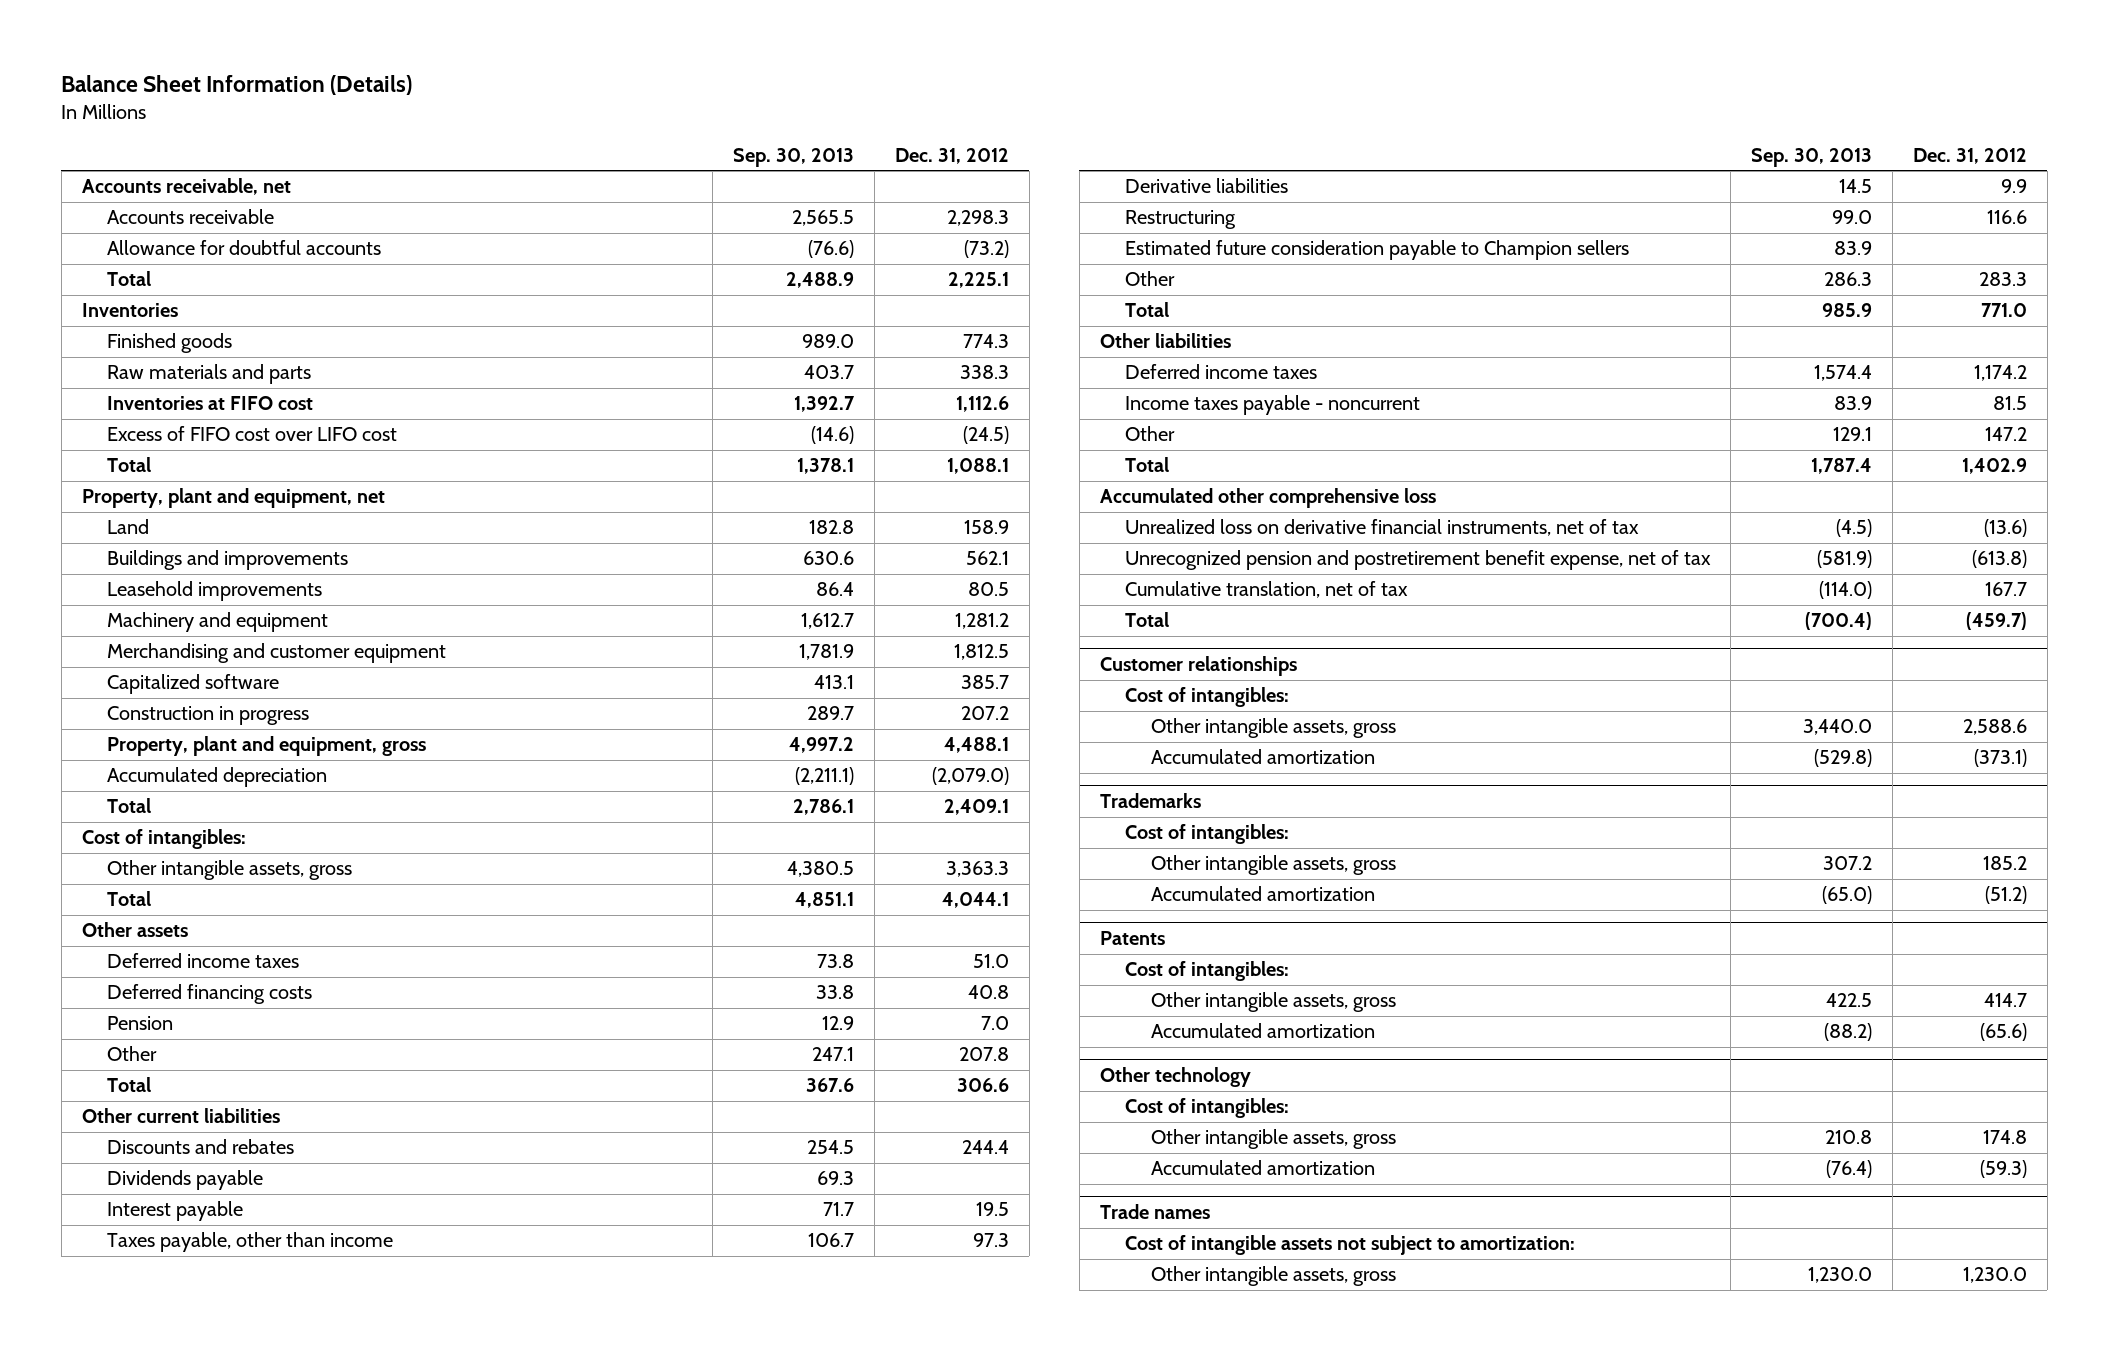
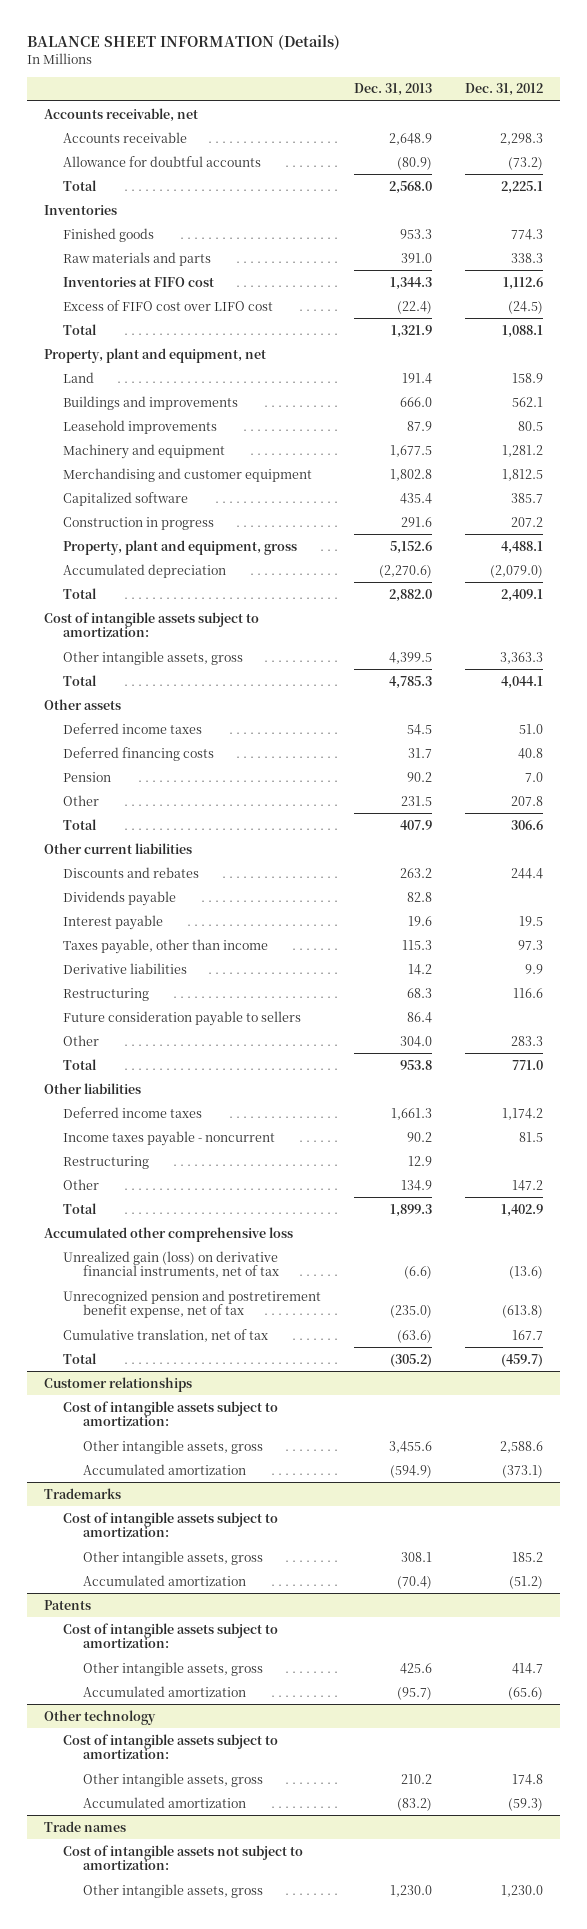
[61,75,413,96] Balance Sheet Information (Details) -> [27,35,341,51] BALANCE SHEET INFORMATION (Details)
[733,147,855,167] Sep. 30, 2013 -> none
none -> [354,83,433,97] Dec. 31, 2013
[81,829,246,850] Cost of intangibles: -> [43,611,259,638] Cost of intangible assets subject to amortization:
[1125,240,1630,261] Estimated future consideration payable to Champion sellers -> [63,1010,302,1026] Future consideration payable to sellers
none -> [63,1155,150,1169] Restructuring
[1125,519,1640,537] Unrealized loss on derivative financial instruments, net of tax -> [63,1250,279,1279] Unrealized gain (loss) on derivative financial instruments, net of tax
[1125,687,1290,708] Cost of intangibles: -> [63,1400,279,1427] Cost of intangible assets subject to amortization:
[1125,824,1290,845] Cost of intangibles: -> [63,1511,279,1538] Cost of intangible assets subject to amortization:
[1125,961,1290,982] Cost of intangibles: -> [63,1622,279,1649] Cost of intangible assets subject to amortization:
[1125,1098,1290,1119] Cost of intangibles: -> [63,1733,279,1760] Cost of intangible assets subject to amortization:

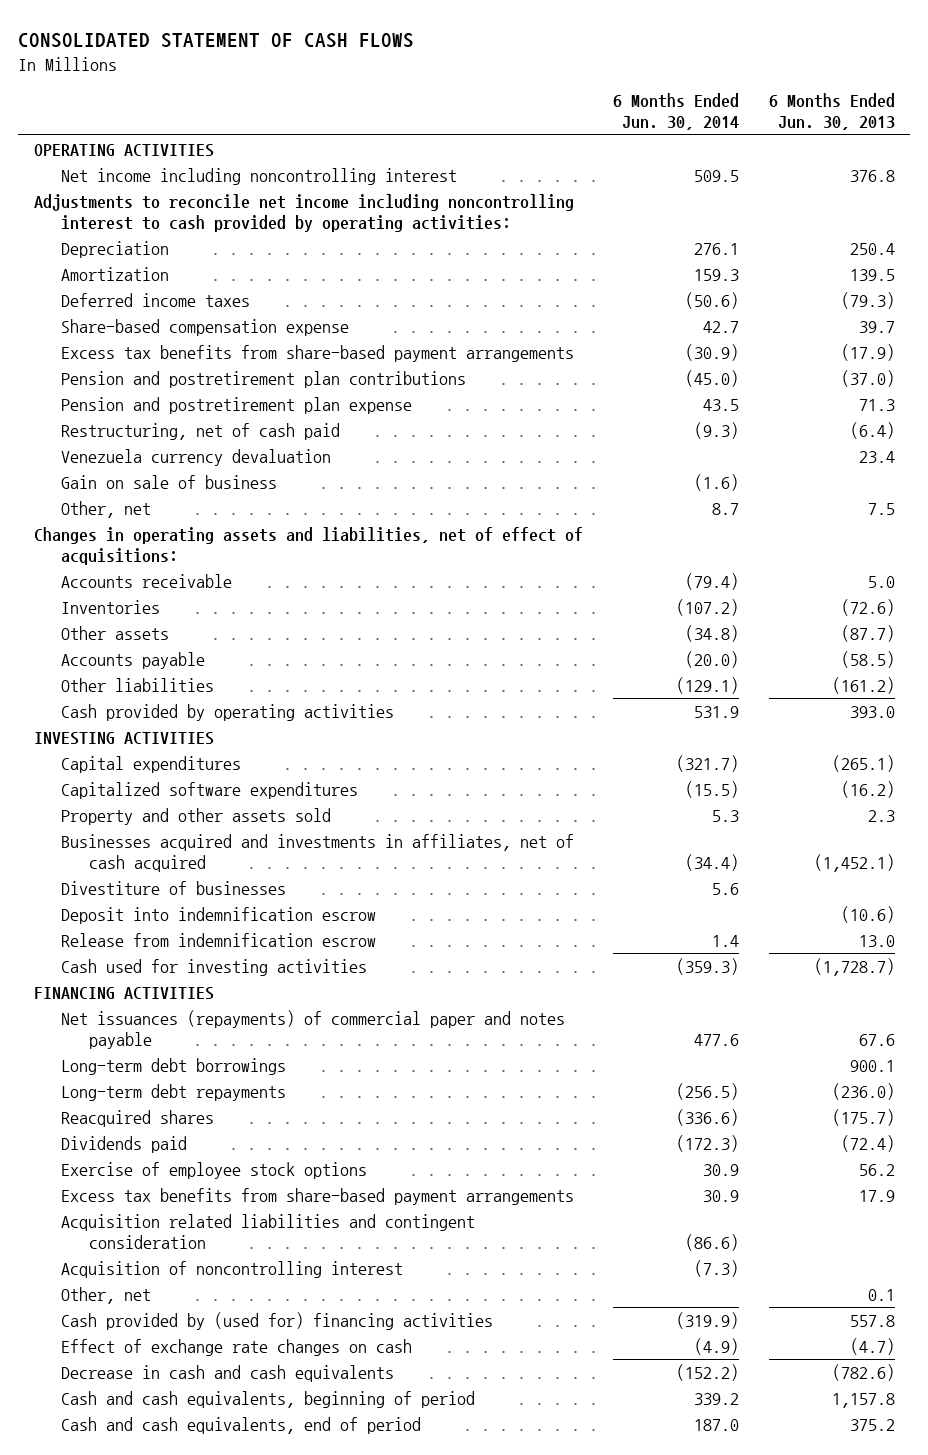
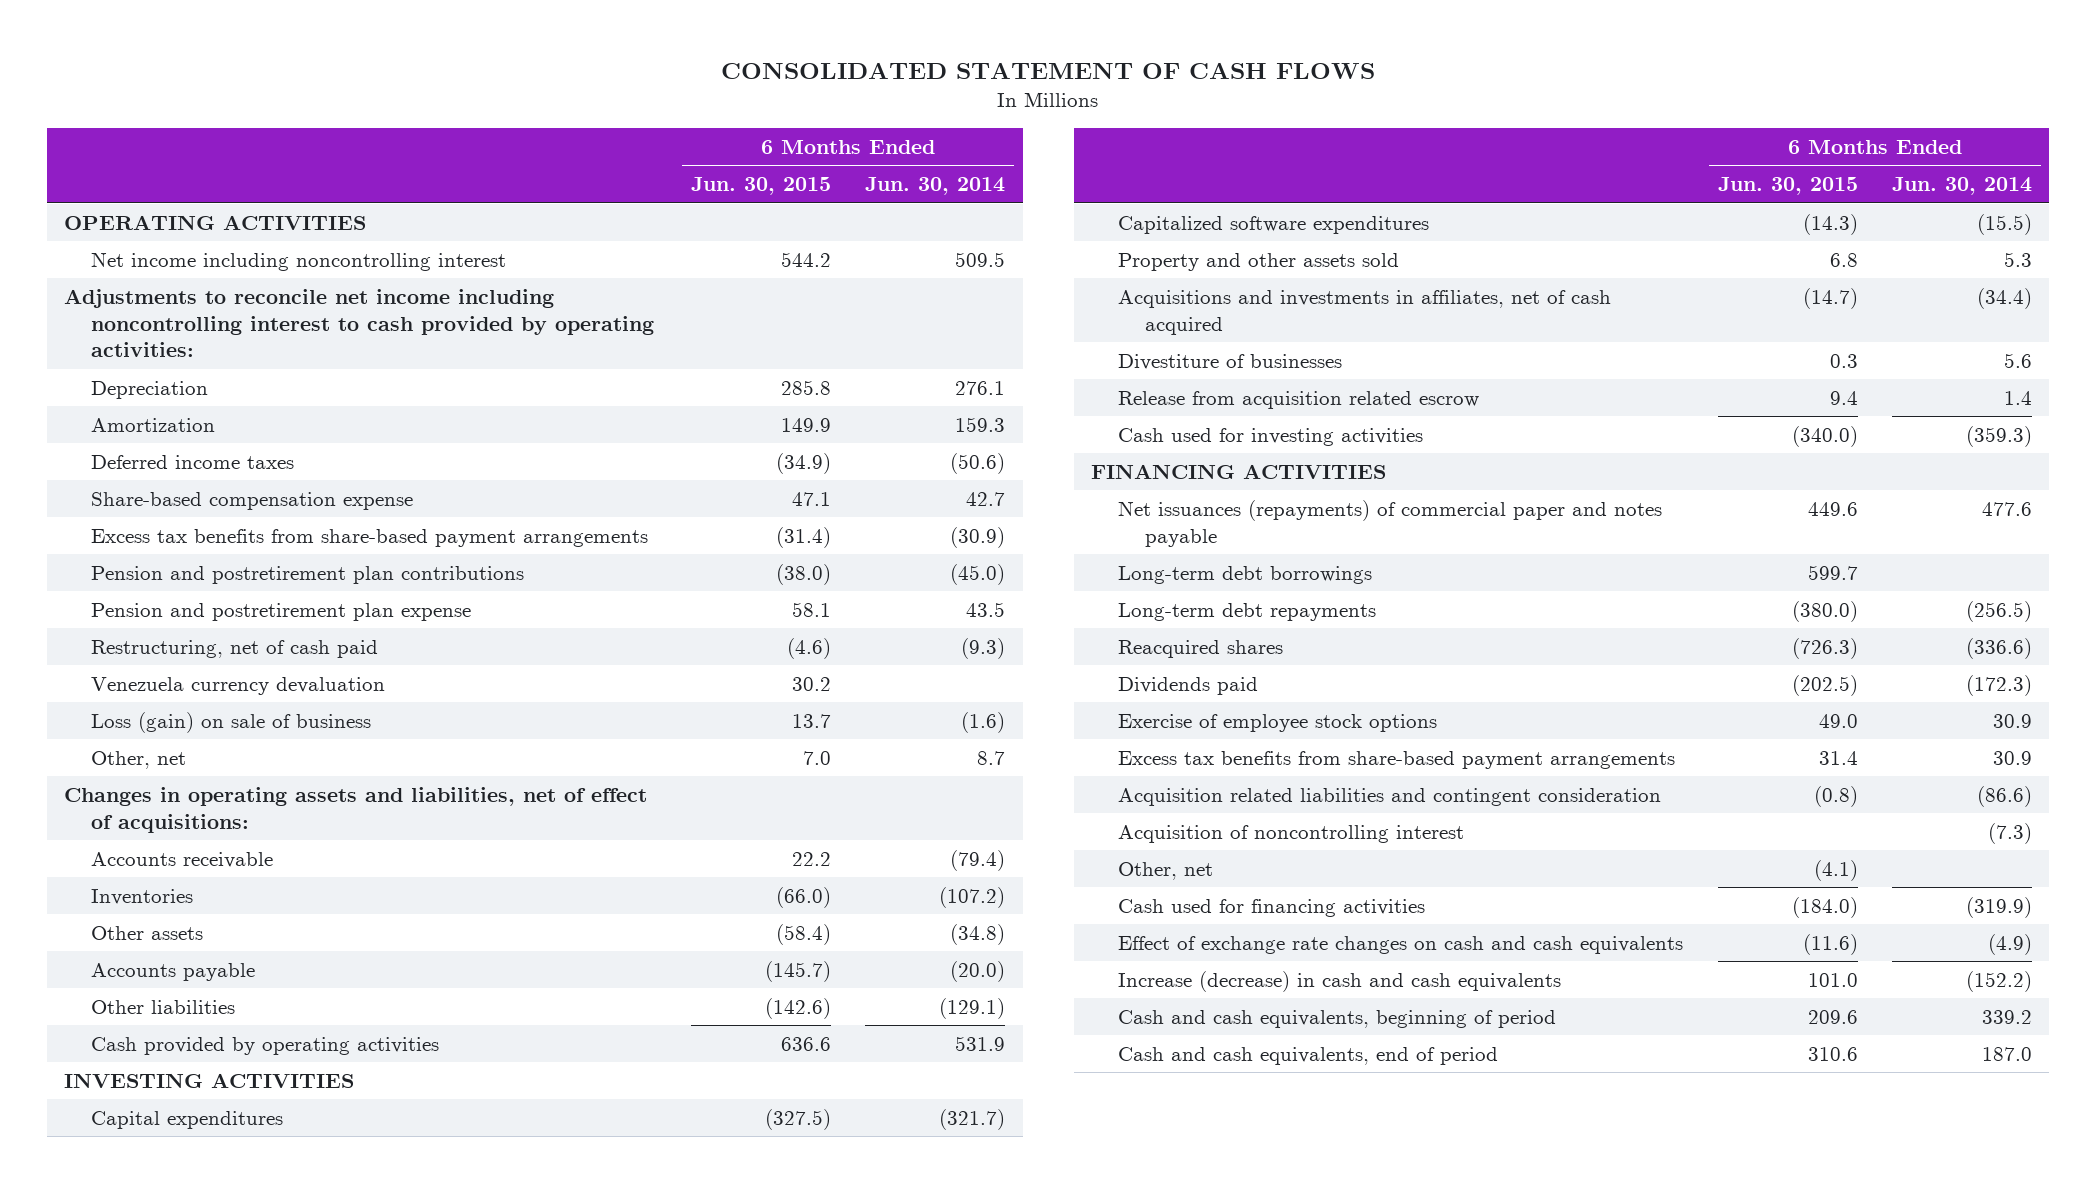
[768,92,895,131] 6 Months Ended Jun. 30, 2013 -> none
none -> [690,177,831,196] Jun. 30, 2015
[61,474,278,489] Gain on sale of business -> [91,711,372,733] Loss (gain) on sale of business
[61,833,575,873] Businesses acquired and investments in affiliates, net of cash acquired -> [1118,289,1612,335] Acquisitions and investments in affiliates, net of cash acquired
[61,906,377,924] Deposit into indemnification escrow -> none
[61,932,377,947] Release from indemnification escrow -> [1118,390,1480,409] Release from acquisition related escrow
[61,1311,494,1330] Cash provided by (used for) financing activities -> [1118,898,1426,917] Cash used for financing activities
[61,1338,413,1356] Effect of exchange rate changes on cash -> [1118,935,1684,954] Effect of exchange rate changes on cash and cash equivalents
[61,1364,395,1382] Decrease in cash and cash equivalents -> [1118,970,1562,992] Increase (decrease) in cash and cash equivalents

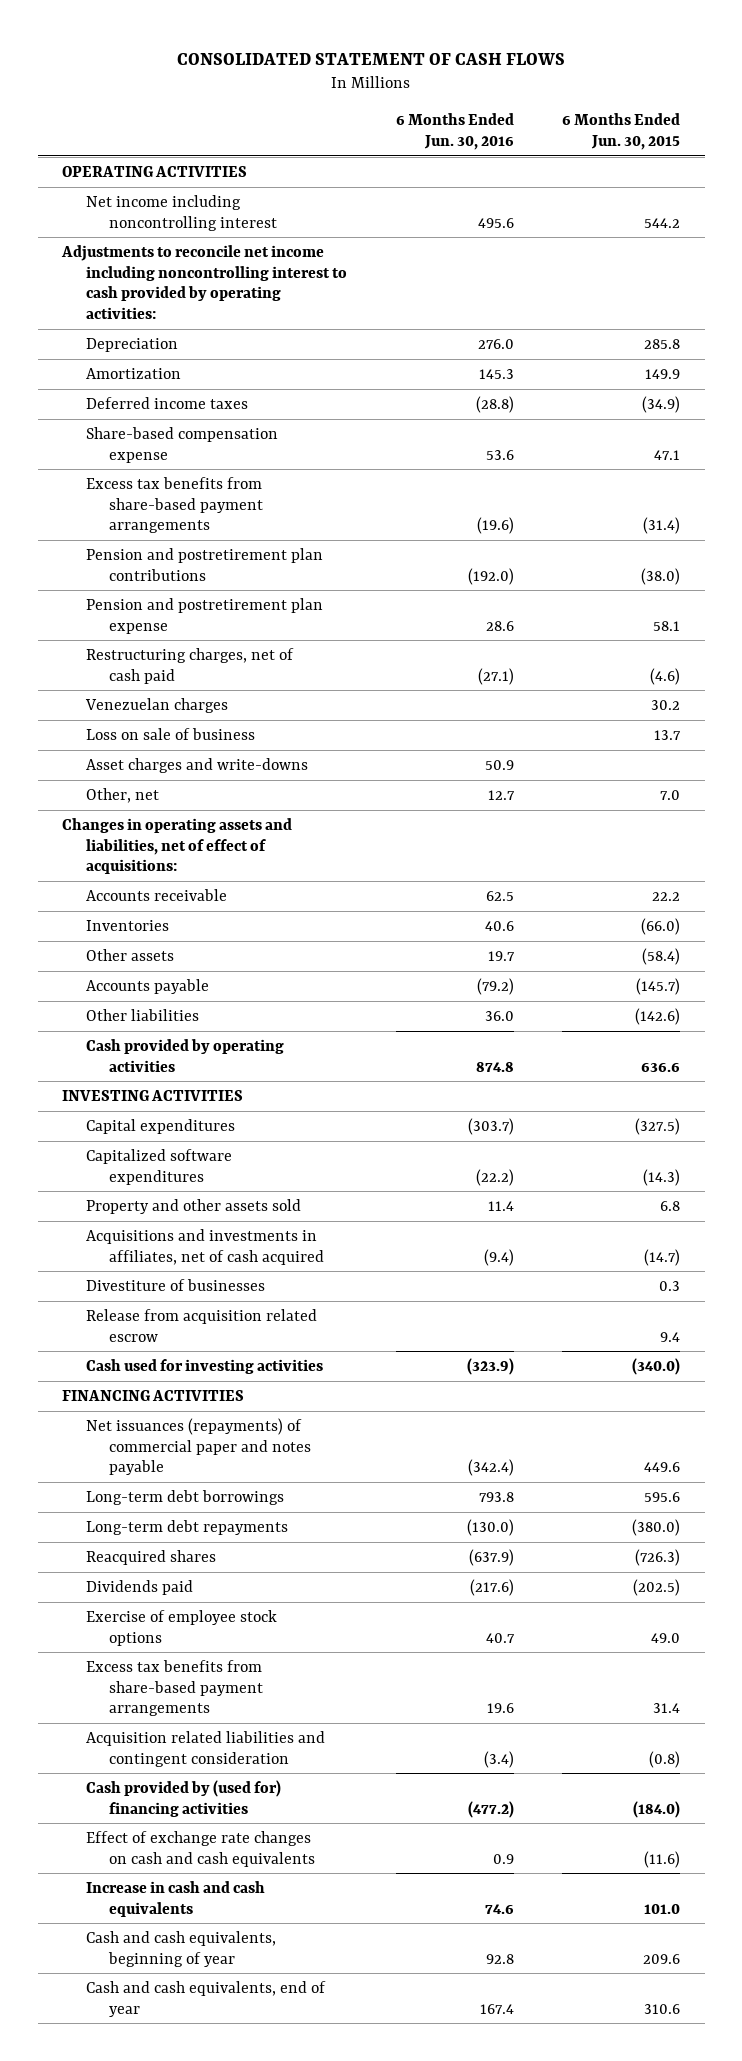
[865,177,1006,196] Jun. 30, 2014 -> none
none -> [395,112,514,150] 6 Months Ended Jun. 30, 2016
[91,676,386,695] Venezuela currency devaluation -> none
[91,639,379,658] Restructuring, net of cash paid -> [85,647,294,684] Restructuring charges, net of cash paid
none -> [84,697,228,713] Venezuelan charges
[91,711,372,733] Loss (gain) on sale of business -> [85,727,255,740] Loss on sale of business
none -> [85,757,308,773] Asset charges and write-downs
[1807,564,1858,580] 599.7 -> [644,1491,681,1502] 595.6
[1118,824,1465,843] Acquisition of noncontrolling interest -> none
[1118,861,1214,880] Other, net -> none
[1118,898,1426,917] Cash used for financing activities -> [85,1779,281,1817] Cash provided by (used for) financing activities
[1118,970,1562,992] Increase (decrease) in cash and cash equivalents -> [85,1880,265,1917] Increase in cash and cash equivalents
[1118,1009,1557,1028] Cash and cash equivalents, beginning of period -> [85,1930,276,1967] Cash and cash equivalents, beginning of year
[1118,1046,1499,1065] Cash and cash equivalents, end of period -> [85,1980,326,2017] Cash and cash equivalents, end of year

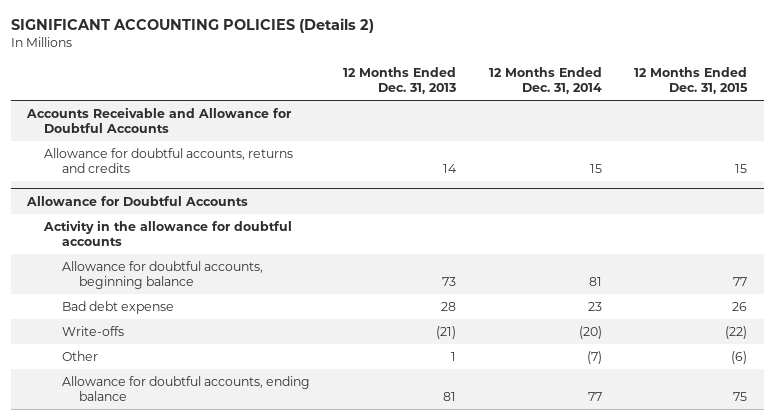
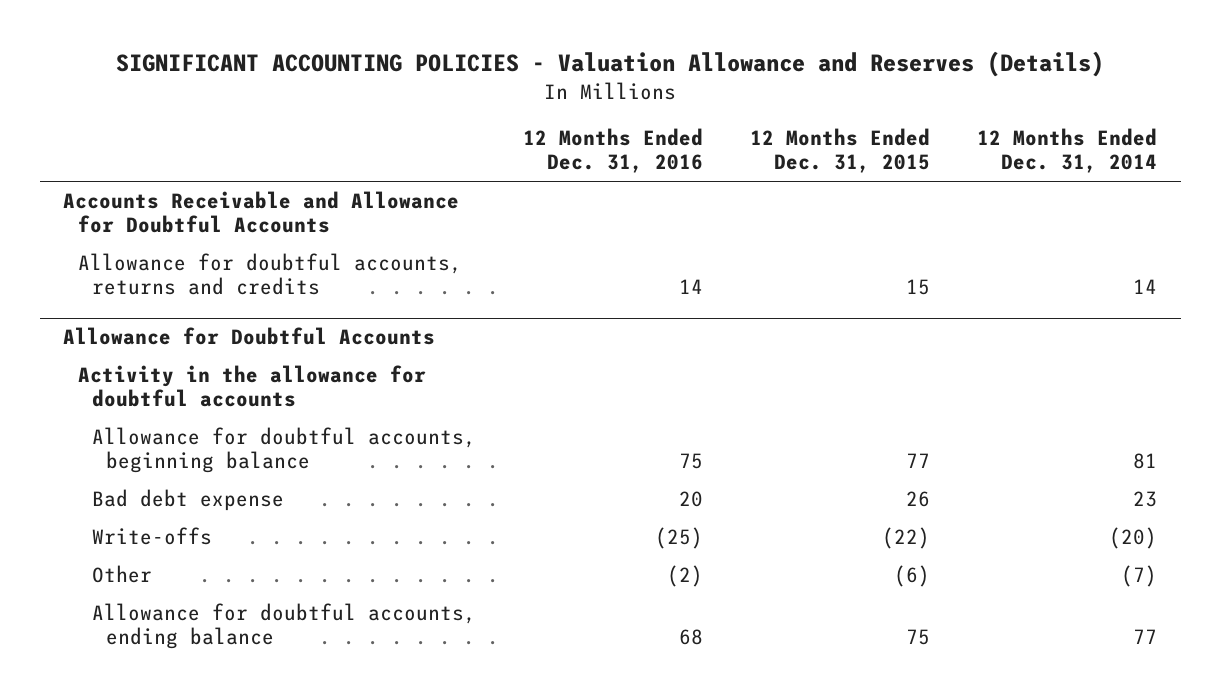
[10,18,374,34] SIGNIFICANT ACCOUNTING POLICIES (Details 2) -> [116,51,1105,78] SIGNIFICANT ACCOUNTING POLICIES - Valuation Allowance and Reserves (Details)
[342,66,456,95] 12 Months Ended Dec. 31, 2013 -> none
none -> [523,128,704,174] 12 Months Ended Dec. 31, 2016
[589,164,602,174] 15 -> [1133,279,1158,295] 14

